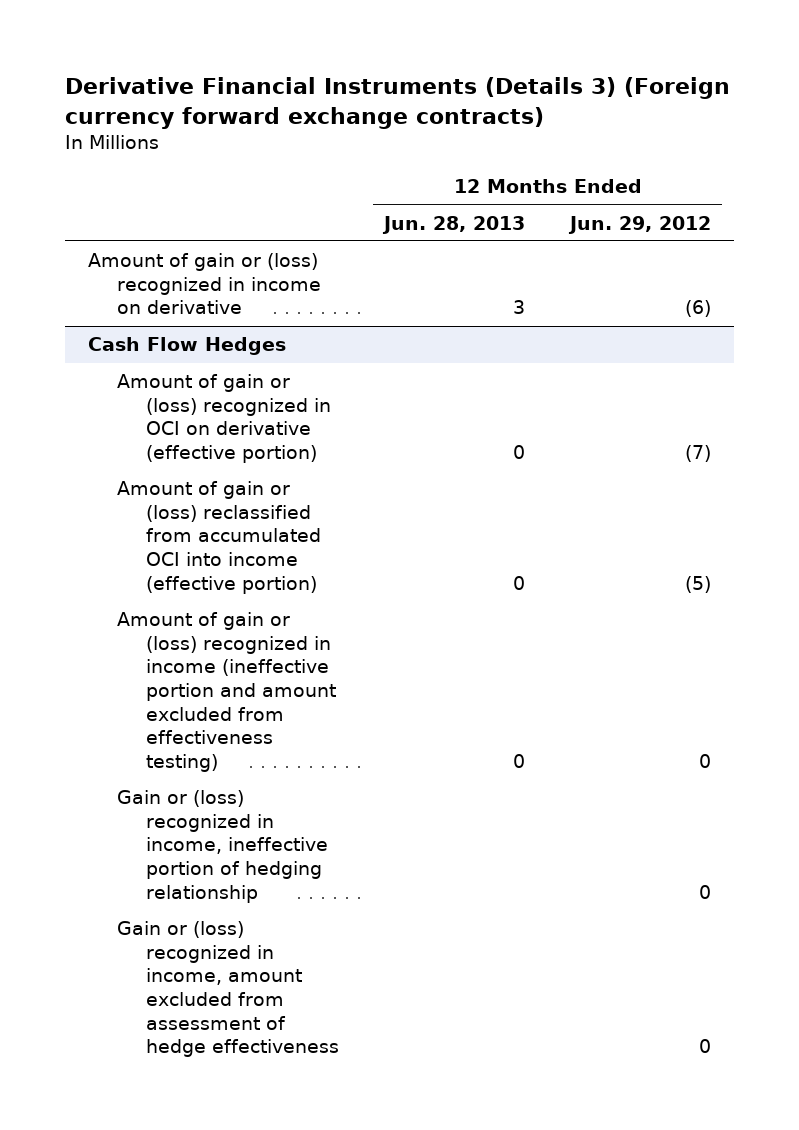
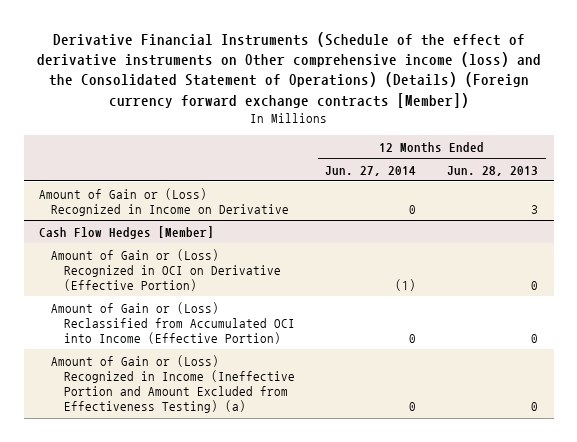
[65,77,731,129] Derivative Financial Instruments (Details 3) (Foreign currency forward exchange contracts) -> [36,32,541,108] Derivative Financial Instruments (Schedule of the effect of derivative instruments on Other comprehensive income (loss) and the Consolidated Statement of Operations) (Details) (Foreign currency forward exchange contracts [Member])
[568,215,712,234] Jun. 29, 2012 -> none
none -> [325,165,417,176] Jun. 27, 2014
[116,790,329,903] Gain or (loss) recognized in income, ineffective portion of hedging relationship -> none
[116,921,340,1058] Gain or (loss) recognized in income, amount excluded from assessment of hedge effectiveness -> none
[87,253,321,315] Amount of gain or (loss) recognized in income on derivative -> [39,187,290,216] Amount of Gain or (Loss) Recognized in Income on Derivative
[87,337,286,356] Cash Flow Hedges -> [39,225,215,239] Cash Flow Hedges [Member]
[116,374,332,463] Amount of gain or (loss) recognized in OCI on derivative (effective portion) -> [51,248,281,292] Amount of Gain or (Loss) Recognized in OCI on Derivative (Effective Portion)
[116,481,322,594] Amount of gain or (loss) reclassified from accumulated OCI into income (effective portion) -> [51,301,295,345] Amount of Gain or (Loss) Reclassified from Accumulated OCI into Income (Effective Portion)
[116,612,337,772] Amount of gain or (loss) recognized in income (ineffective portion and amount excluded from effectiveness testing) -> [51,354,295,414] Amount of Gain or (Loss) Recognized in Income (Ineffective Portion and Amount Excluded from Effectiveness Testing) (a)

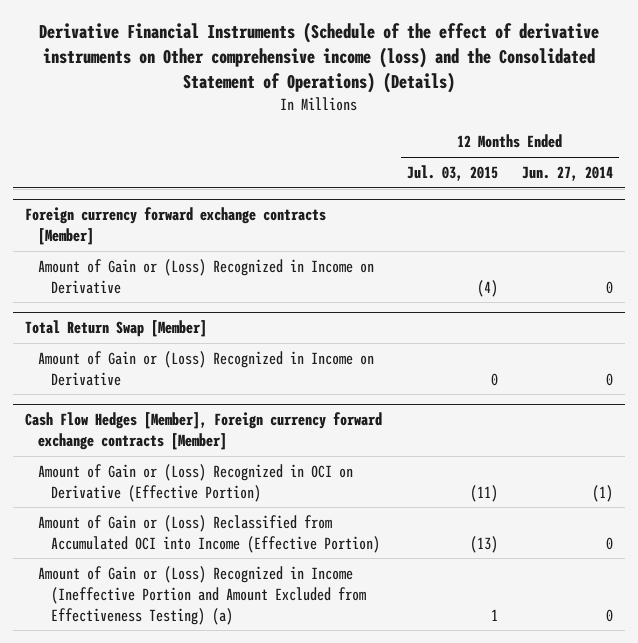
[36,32,541,108] Derivative Financial Instruments (Schedule of the effect of derivative instruments on Other comprehensive income (loss) and the Consolidated Statement of Operations) (Details) (Foreign currency forward exchange contracts [Member]) -> [39,22,600,94] Derivative Financial Instruments (Schedule of the effect of derivative instruments on Other comprehensive income (loss) and the Consolidated Statement of Operations) (Details)
[447,165,539,176] Jun. 28, 2013 -> none
none -> [406,164,498,181] Jul. 03, 2015
none -> [25,207,327,246] Foreign currency forward exchange contracts [Member]
[39,225,215,239] Cash Flow Hedges [Member] -> none
none -> [25,320,208,338] Total Return Swap [Member]
none -> [38,350,375,386] Amount of Gain or (Loss) Recognized in Income on Derivative
none -> [25,412,383,451] Cash Flow Hedges [Member], Foreign currency forward exchange contracts [Member]

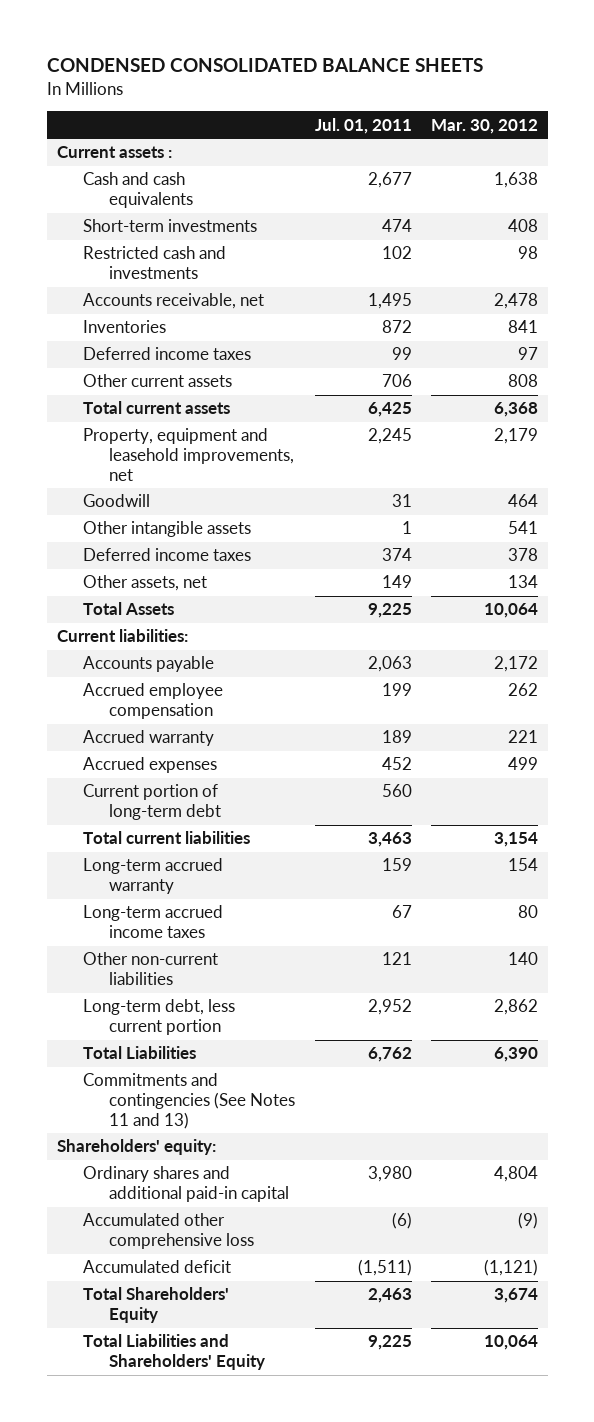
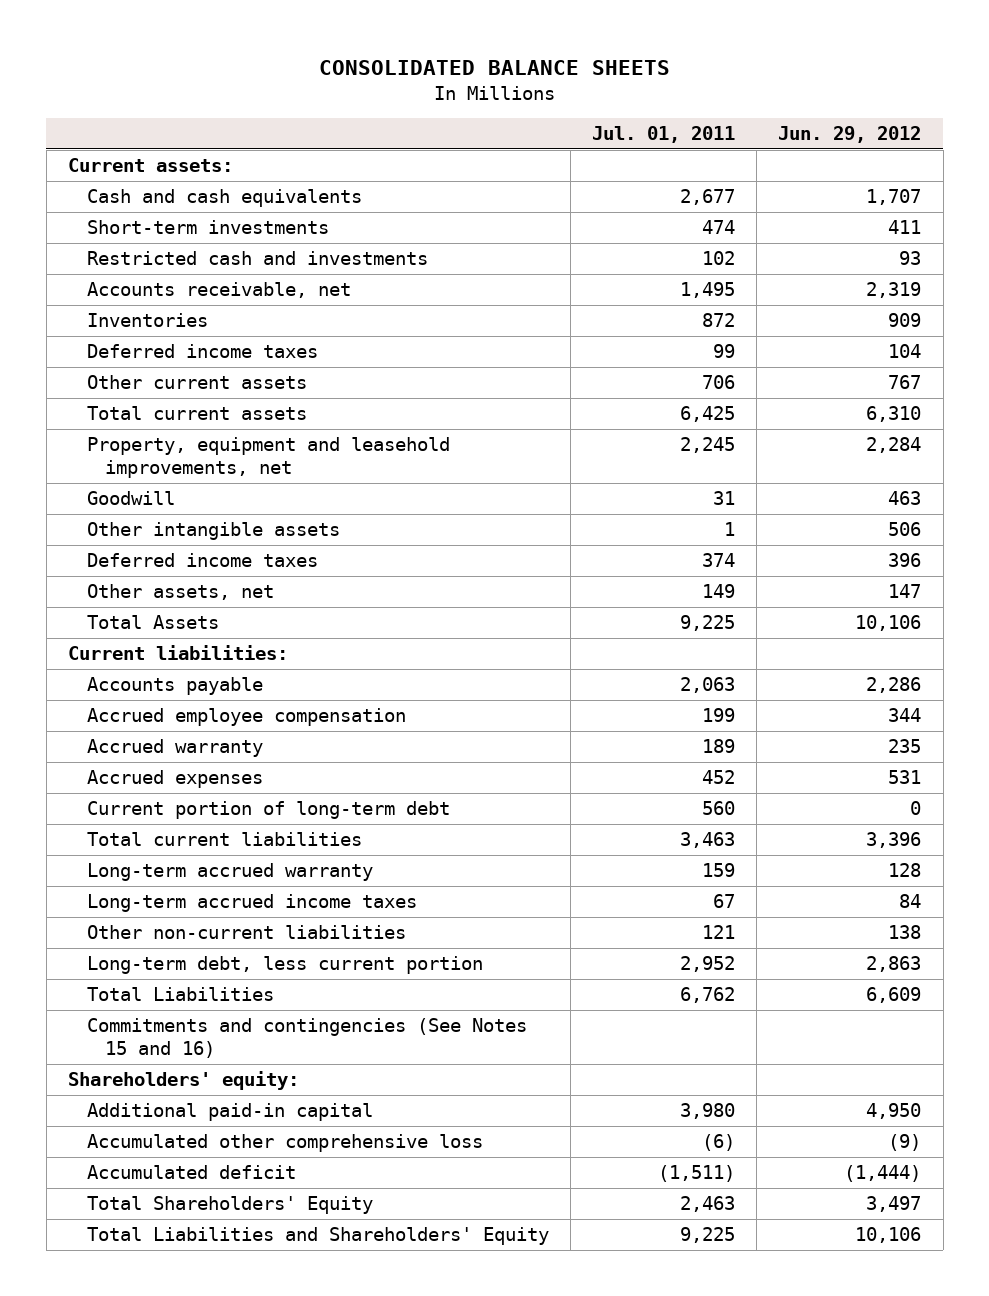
[46,58,483,73] CONDENSED CONSOLIDATED BALANCE SHEETS -> [318,59,670,75] CONSOLIDATED BALANCE SHEETS
[430,118,538,134] Mar. 30, 2012 -> none
none -> [778,126,922,144] Jun. 29, 2012
[56,146,172,159] Current assets : -> [67,158,233,173] Current assets:
[82,1073,296,1129] Commitments and contingencies (See Notes 11 and 13) -> [86,1018,527,1059] Commitments and contingencies (See Notes 15 and 16)
[82,1166,290,1203] Ordinary shares and additional paid-in capital -> [86,1103,373,1122] Additional paid-in capital

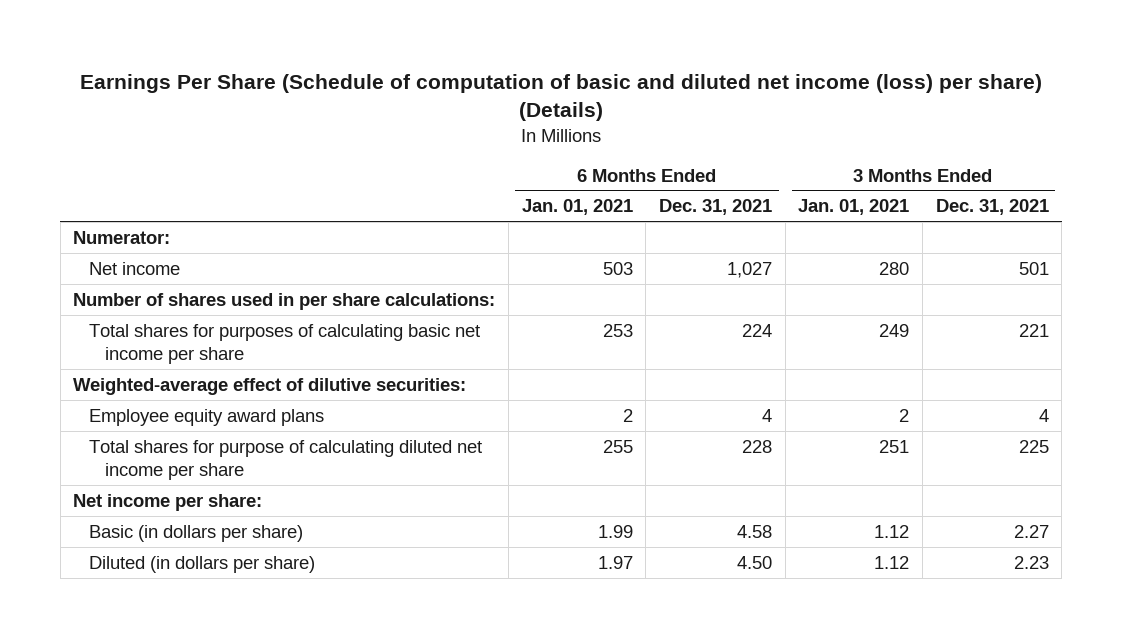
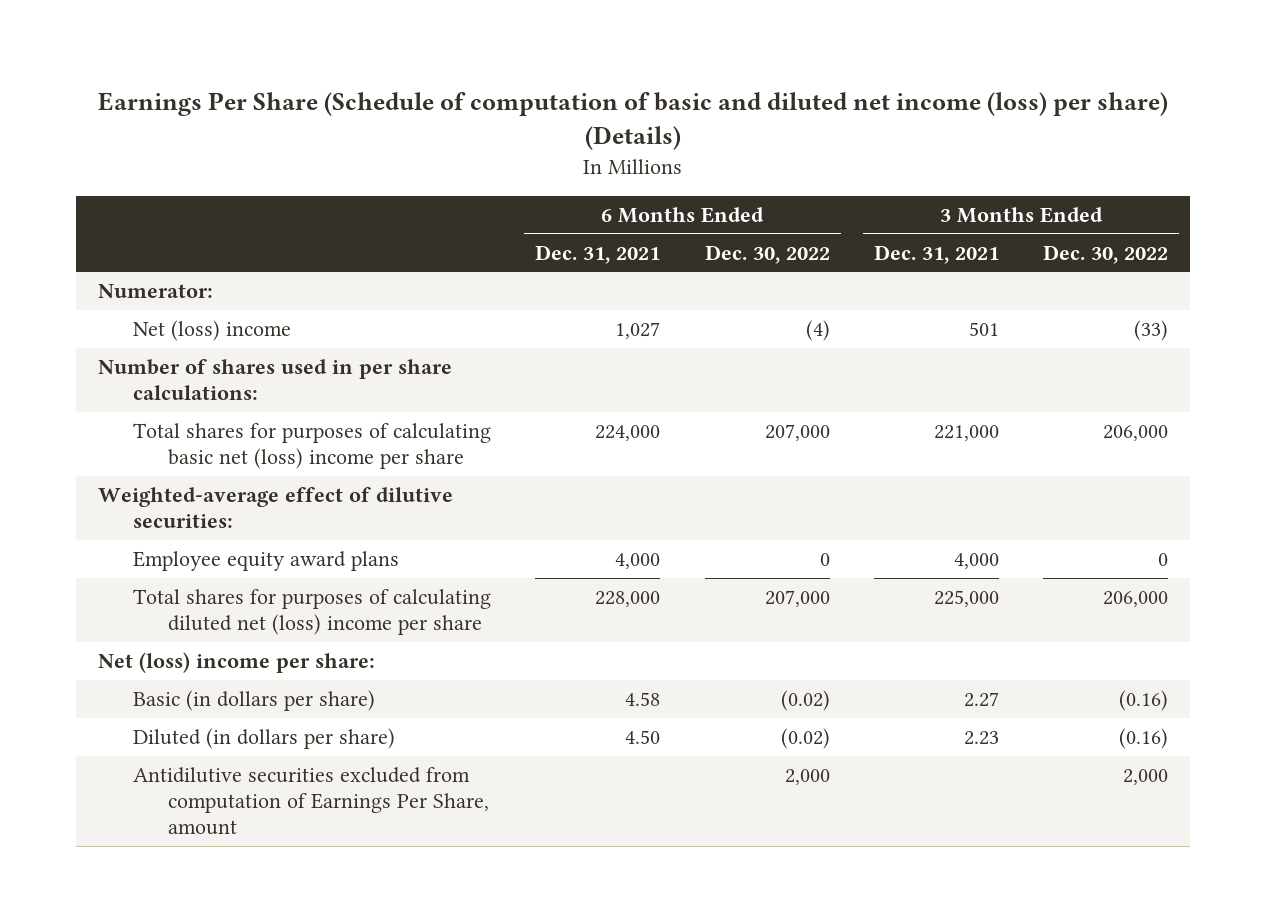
[521,199,633,216] Jan. 01, 2021 -> none
[798,199,910,216] Jan. 01, 2021 -> none
none -> [704,244,830,264] Dec. 30, 2022
none -> [1043,244,1169,264] Dec. 30, 2022
[89,261,181,275] Net income -> [132,320,291,342] Net (loss) income
[89,323,481,365] Total shares for purposes of calculating basic net income per share -> [132,423,491,469] Total shares for purposes of calculating basic net (loss) income per share
[742,323,773,337] 224 -> [595,425,661,442] 224,000
[1018,323,1049,337] 221 -> [933,425,999,442] 221,000
[762,408,773,422] 4 -> [615,553,661,570] 4,000
[1038,408,1049,422] 4 -> [953,553,999,570] 4,000
[89,439,483,481] Total shares for purpose of calculating diluted net income per share -> [132,589,491,635] Total shares for purposes of calculating diluted net (loss) income per share
[742,439,773,453] 228 -> [595,591,661,608] 228,000
[1018,439,1049,453] 225 -> [933,590,999,608] 225,000
[73,493,263,511] Net income per share: -> [97,652,375,674] Net (loss) income per share:
none -> [132,767,489,835] Antidilutive securities excluded from computation of Earnings Per Share, amount

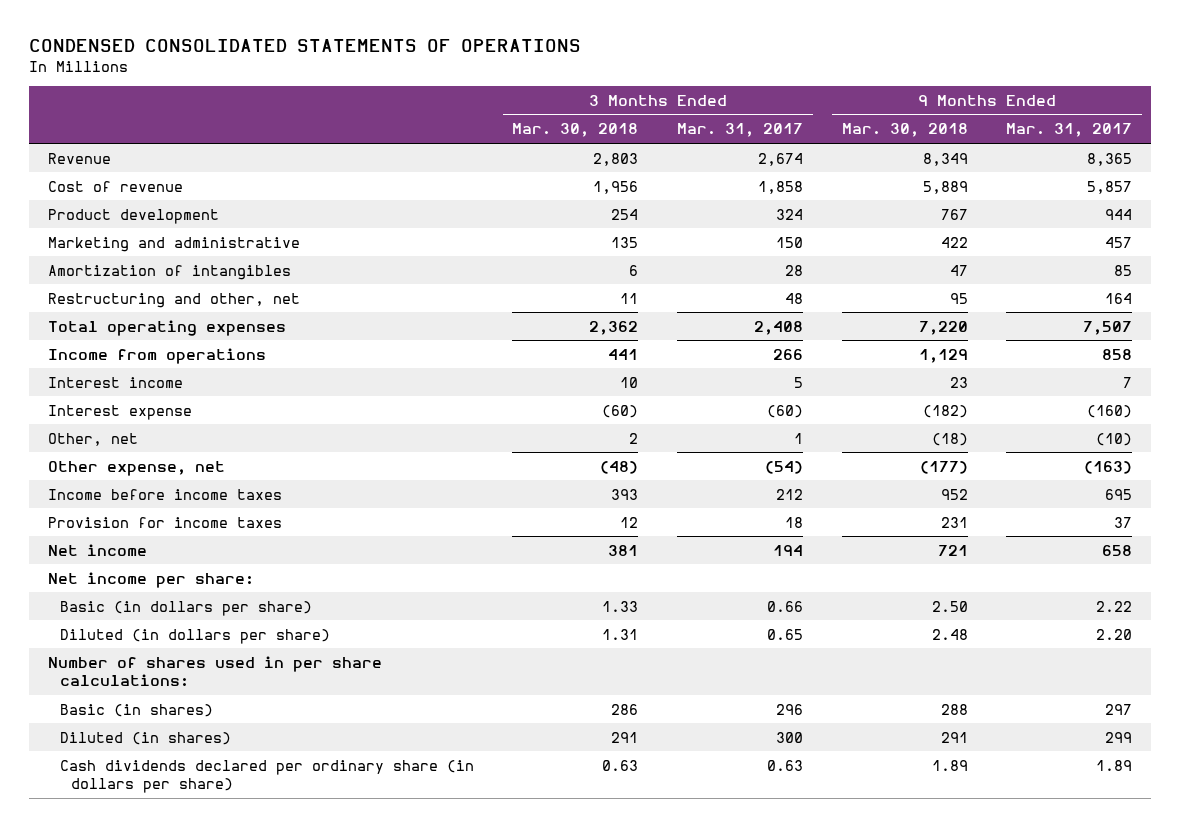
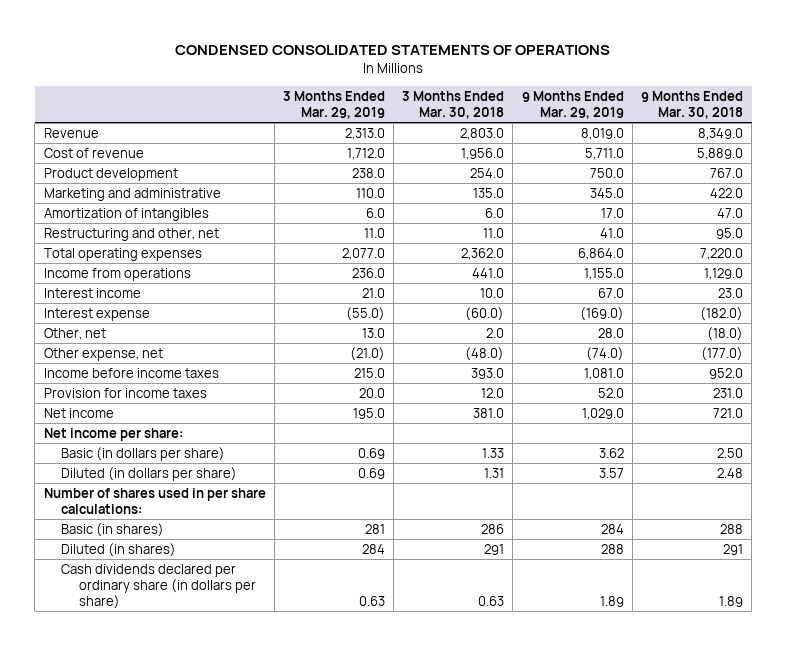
[676,123,803,138] Mar. 31, 2017 -> none
[1006,123,1133,138] Mar. 31, 2017 -> none
none -> [282,90,385,120] 3 Months Ended Mar. 29, 2019
none -> [521,90,624,120] 9 Months Ended Mar. 29, 2019
[593,152,639,166] 2,803 -> [460,127,505,140] 2,803.0
[922,152,968,166] 8,349 -> [697,127,743,140] 8,349.0
[593,180,639,194] 1,956 -> [461,147,505,160] 1,956.0
[922,180,968,194] 5,889 -> [696,147,743,160] 5,889.0
[611,208,639,220] 254 -> [470,167,505,178] 254.0
[940,208,968,220] 767 -> [709,167,743,178] 767.0
[611,236,639,248] 135 -> [473,187,505,198] 135.0
[940,236,968,248] 422 -> [709,187,743,198] 422.0
[629,264,639,276] 6 -> [485,207,505,218] 6.0
[949,264,968,276] 47 -> [716,207,743,218] 47.0
[620,292,639,304] 11 -> [483,227,505,238] 11.0
[949,292,968,304] 95 -> [715,227,743,239] 95.0
[589,320,639,335] 2,362 -> [461,247,505,260] 2,362.0
[918,320,968,335] 7,220 -> [699,247,743,260] 7,220.0
[608,348,639,360] 441 -> [472,267,505,278] 441.0
[918,348,968,363] 1,129 -> [703,267,743,280] 1,129.0
[620,376,639,388] 10 -> [480,287,505,298] 10.0
[949,376,968,388] 23 -> [717,287,743,298] 23.0
[602,404,639,418] (60) -> [465,306,505,321] (60.0)
[922,404,968,418] (182) -> [699,306,743,321] (182.0)
[629,432,639,444] 2 -> [486,327,505,338] 2.0
[931,432,968,446] (18) -> [706,326,743,341] (18.0)
[600,460,639,474] (48) -> [465,346,505,361] (48.0)
[919,460,968,474] (177) -> [700,346,743,361] (177.0)
[611,488,639,500] 393 -> [471,367,505,379] 393.0
[940,488,968,500] 952 -> [708,367,743,379] 952.0
[620,516,639,528] 12 -> [481,387,505,398] 12.0
[940,516,968,528] 231 -> [712,387,743,398] 231.0
[608,544,639,556] 381 -> [473,407,505,418] 381.0
[937,544,968,556] 721 -> [712,407,743,418] 721.0

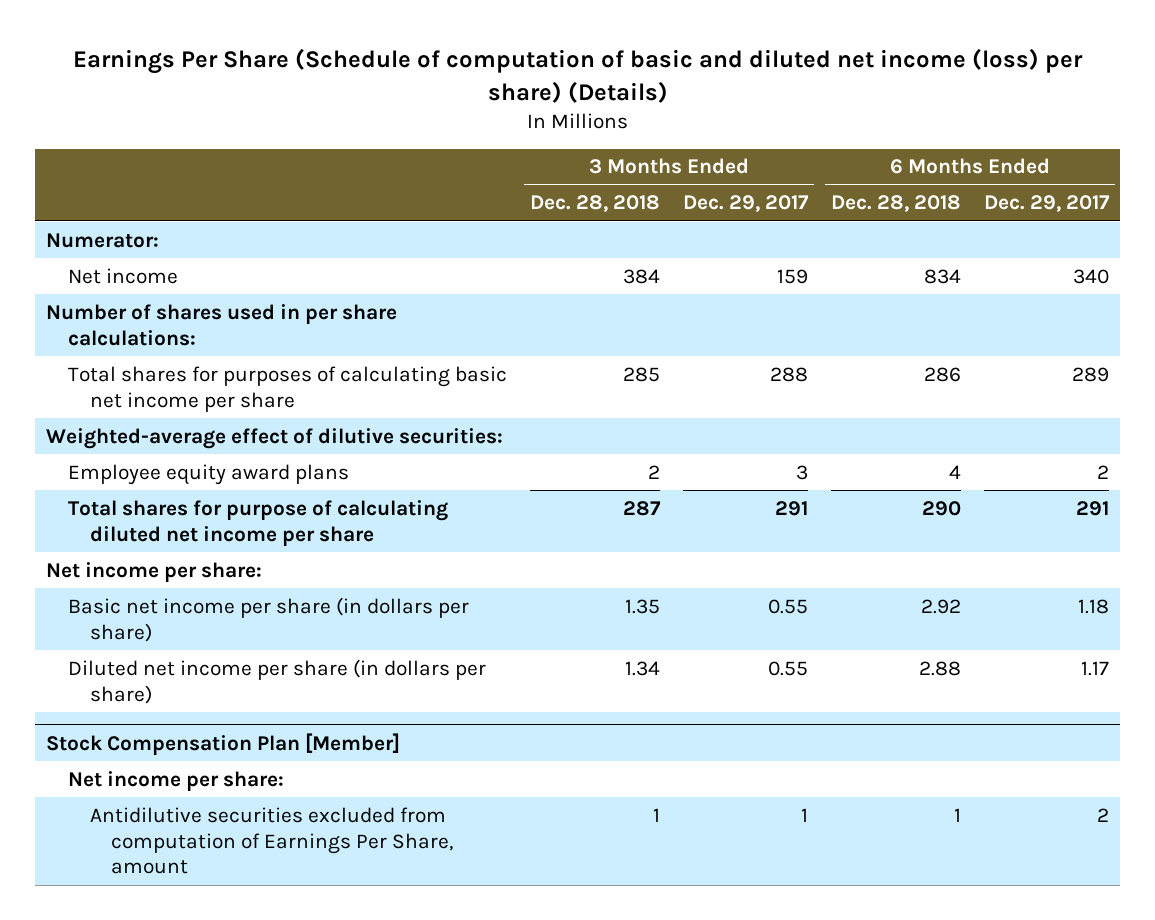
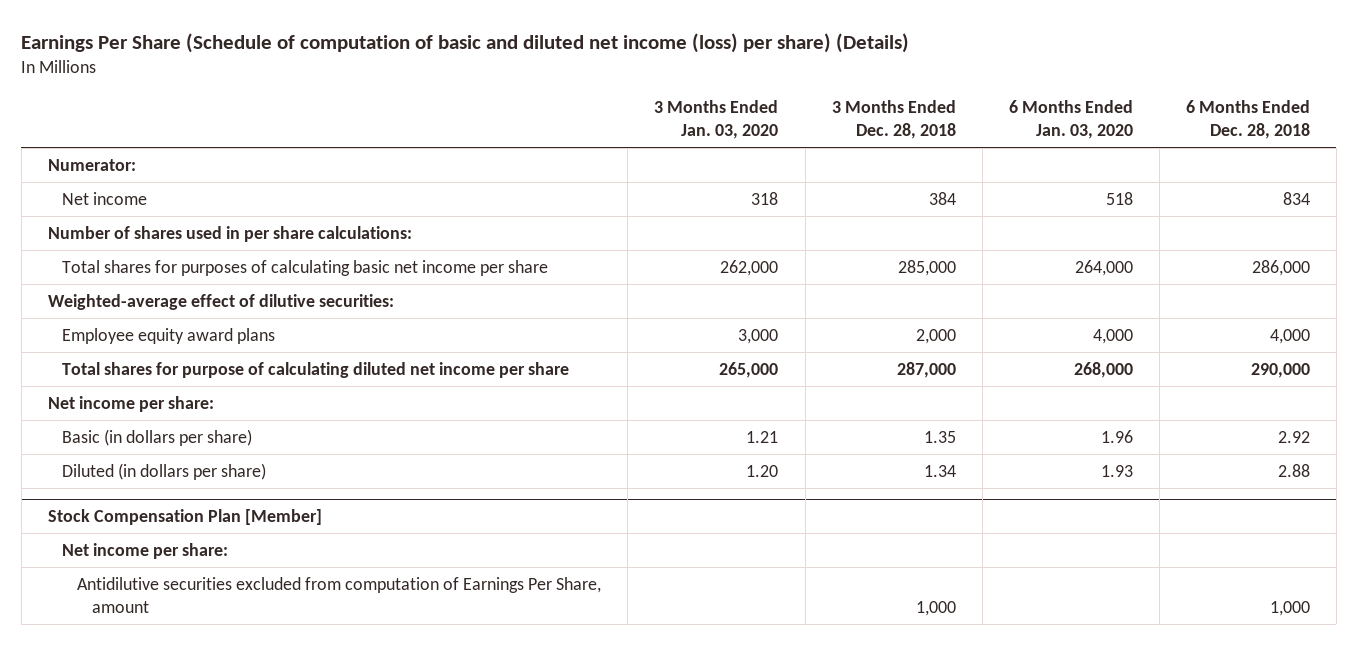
[682,195,809,213] Dec. 29, 2017 -> none
[983,195,1110,213] Dec. 29, 2017 -> none
none -> [654,100,779,140] 3 Months Ended Jan. 03, 2020
none -> [1008,100,1133,140] 6 Months Ended Jan. 03, 2020
[622,366,660,382] 285 -> [897,259,956,276] 285,000
[923,366,961,382] 286 -> [1251,259,1310,276] 286,000
[647,464,660,479] 2 -> [915,328,956,344] 2,000
[948,464,961,479] 4 -> [1269,328,1310,344] 4,000
[622,500,661,516] 287 -> [896,361,956,378] 287,000
[921,500,961,516] 290 -> [1250,362,1310,378] 290,000
[68,596,470,642] Basic net income per share (in dollars per share) -> [62,428,253,446] Basic (in dollars per share)
[68,658,487,704] Diluted net income per share (in dollars per share) -> [62,462,267,480] Diluted (in dollars per share)
[652,807,660,822] 1 -> [915,600,956,616] 1,000
[953,807,961,822] 1 -> [1269,600,1310,616] 1,000

